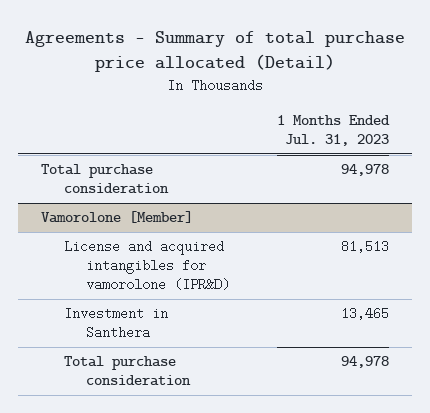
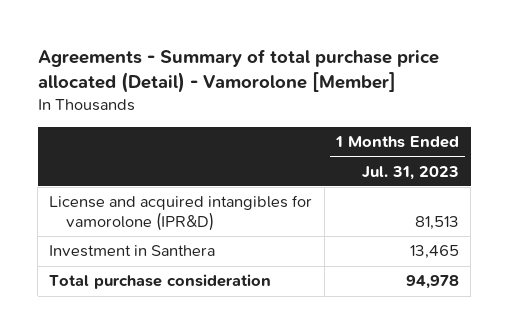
[24,30,405,72] Agreements - Summary of total purchase price allocated (Detail) -> [37,48,439,94] Agreements - Summary of total purchase price allocated (Detail) - Vamorolone [Member]
[41,164,169,195] Total purchase consideration -> none
[41,211,194,224] Vamorolone [Member] -> none

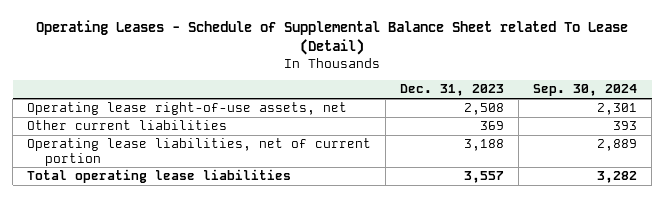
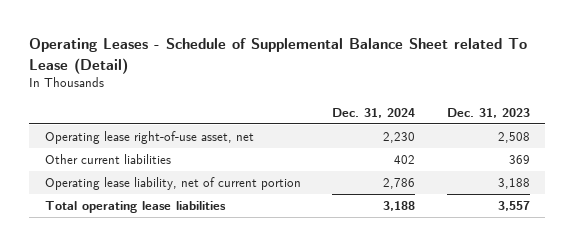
[533,84,638,97] Sep. 30, 2024 -> none
none -> [332,107,416,118] Dec. 31, 2024
[27,102,348,116] Operating lease right-of-use assets, net -> [44,131,254,145] Operating lease right-of-use asset, net
[27,138,372,166] Operating lease liabilities, net of current portion -> [44,177,301,191] Operating lease liability, net of current portion

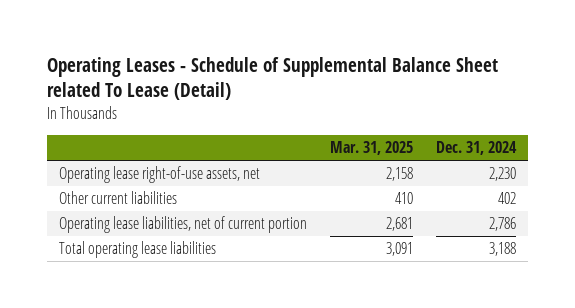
[446,107,530,118] Dec. 31, 2023 -> none
none -> [329,141,413,156] Mar. 31, 2025
[44,131,254,145] Operating lease right-of-use asset, net -> [58,166,260,184] Operating lease right-of-use assets, net
[44,177,301,191] Operating lease liability, net of current portion -> [58,216,307,234] Operating lease liabilities, net of current portion

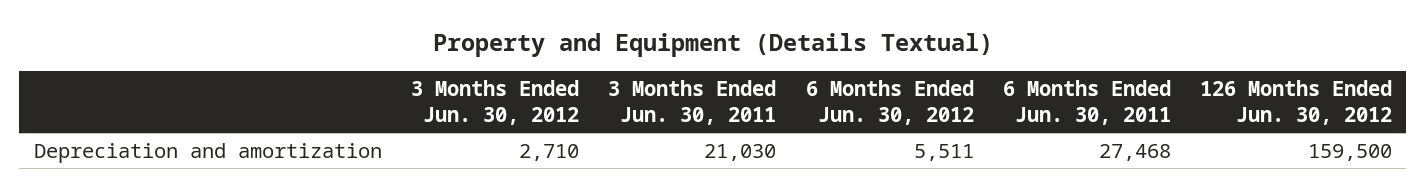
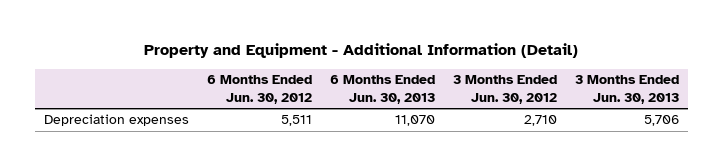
[432,33,993,58] Property and Equipment (Details Textual) -> [144,43,579,59] Property and Equipment - Additional Information (Detail)
[608,80,777,125] 3 Months Ended Jun. 30, 2011 -> none
[1002,80,1171,125] 6 Months Ended Jun. 30, 2011 -> none
[1199,80,1392,125] 126 Months Ended Jun. 30, 2012 -> none
none -> [329,75,435,104] 6 Months Ended Jun. 30, 2013
none -> [575,75,680,104] 3 Months Ended Jun. 30, 2013
[34,142,383,163] Depreciation and amortization -> [43,114,189,127] Depreciation expenses

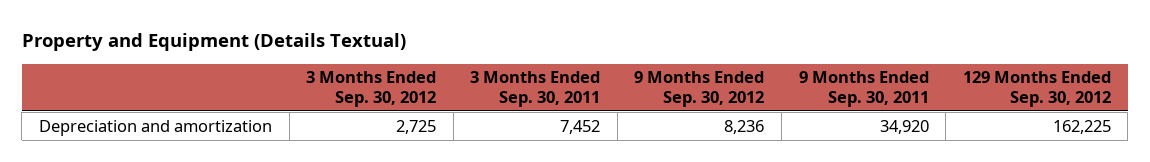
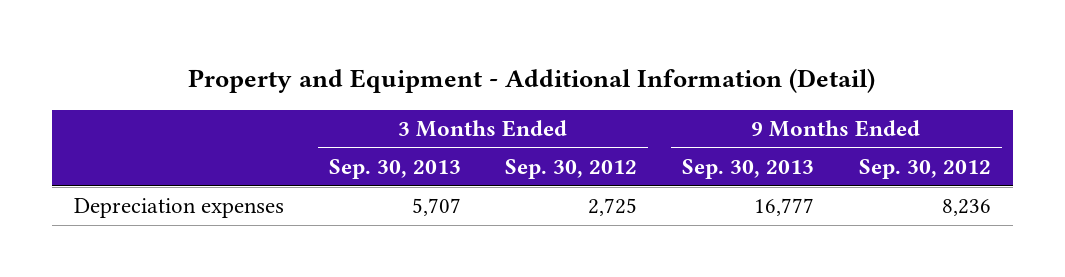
[21,33,406,52] Property and Equipment (Details Textual) -> [188,68,876,94] Property and Equipment - Additional Information (Detail)
[470,71,601,107] 3 Months Ended Sep. 30, 2011 -> none
[798,71,929,107] 9 Months Ended Sep. 30, 2011 -> none
[962,71,1111,107] 129 Months Ended Sep. 30, 2012 -> none
none -> [328,159,461,180] Sep. 30, 2013
none -> [681,159,814,180] Sep. 30, 2013
[38,119,272,136] Depreciation and amortization -> [74,198,285,219] Depreciation expenses

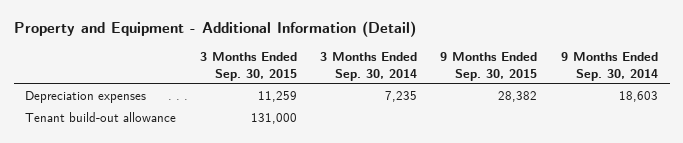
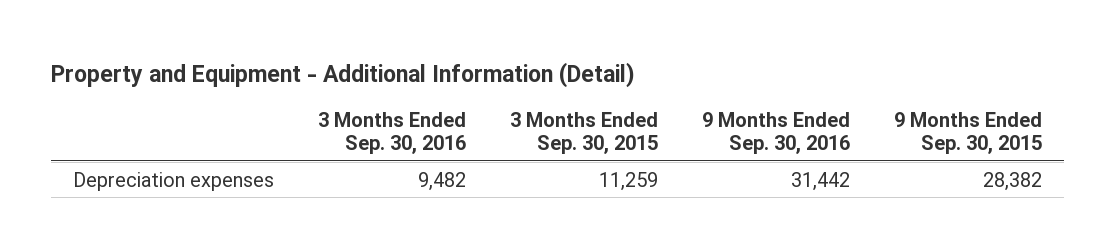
[320,52,418,81] 3 Months Ended Sep. 30, 2014 -> none
[560,52,658,81] 9 Months Ended Sep. 30, 2014 -> none
none -> [318,112,467,155] 3 Months Ended Sep. 30, 2016
none -> [702,112,851,155] 9 Months Ended Sep. 30, 2016
[25,112,177,123] Tenant build-out allowance -> none

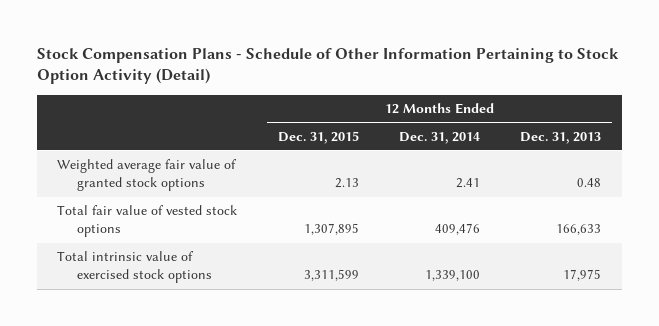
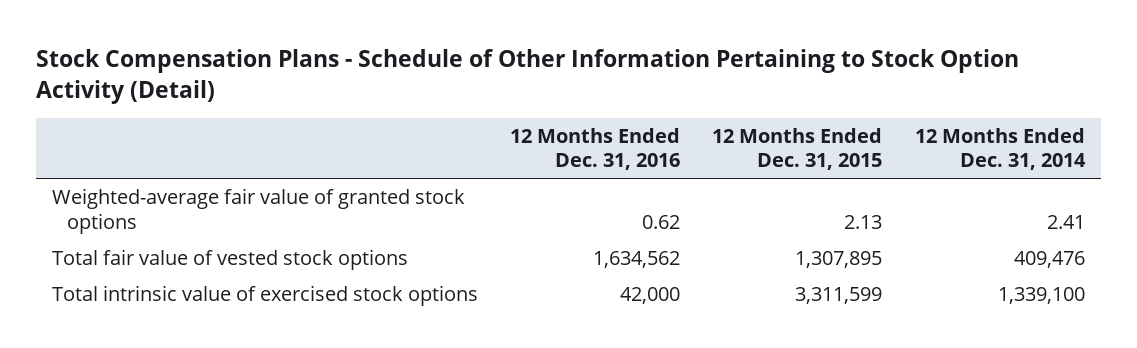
[520,131,602,144] Dec. 31, 2013 -> none
none -> [510,127,681,171] 12 Months Ended Dec. 31, 2016
[57,159,238,192] Weighted average fair value of granted stock options -> [51,187,465,234] Weighted-average fair value of granted stock options

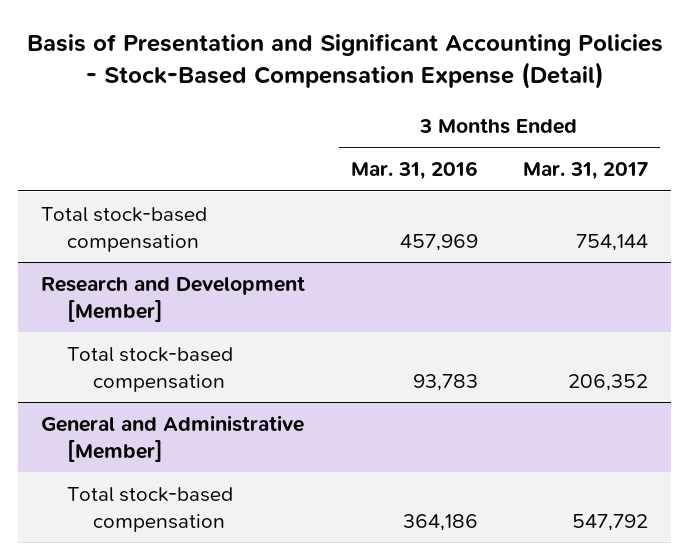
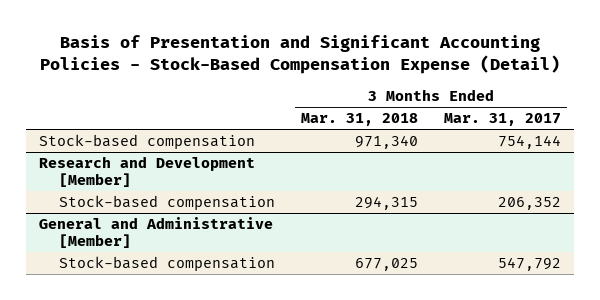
[350,161,478,181] Mar. 31, 2016 -> none
none -> [301,113,419,127] Mar. 31, 2018
[41,206,208,252] Total stock-based compensation -> [38,134,255,150] Stock-based compensation
[67,346,234,392] Total stock-based compensation -> [59,195,276,211] Stock-based compensation
[67,486,234,532] Total stock-based compensation -> [59,256,276,272] Stock-based compensation

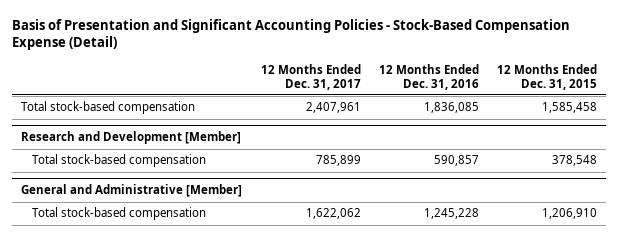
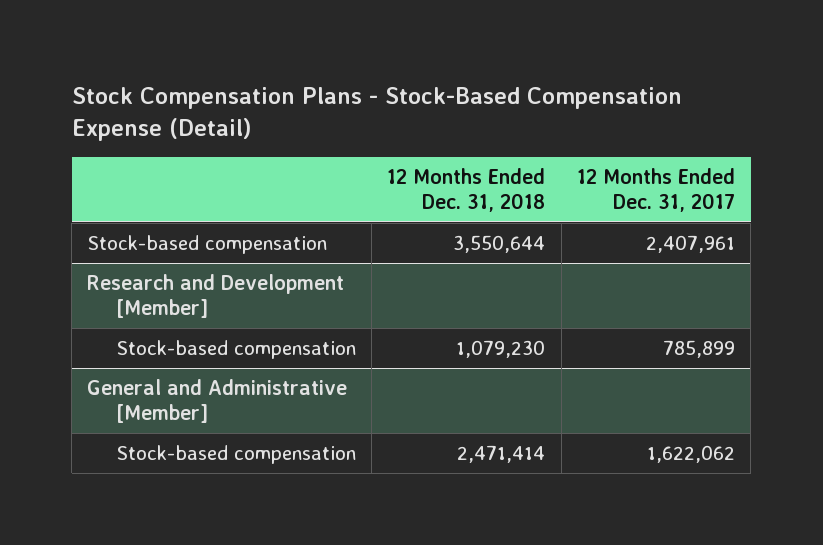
[12,18,571,51] Basis of Presentation and Significant Accounting Policies - Stock-Based Compensation Expense (Detail) -> [71,86,682,142] Stock Compensation Plans - Stock-Based Compensation Expense (Detail)
[378,63,479,90] 12 Months Ended Dec. 31, 2016 -> none
[497,63,598,90] 12 Months Ended Dec. 31, 2015 -> none
none -> [387,167,546,213] 12 Months Ended Dec. 31, 2018
[21,101,196,115] Total stock-based compensation -> [87,234,328,254] Stock-based compensation
[32,154,207,168] Total stock-based compensation -> [115,339,356,359] Stock-based compensation
[32,207,207,221] Total stock-based compensation -> [115,444,356,464] Stock-based compensation

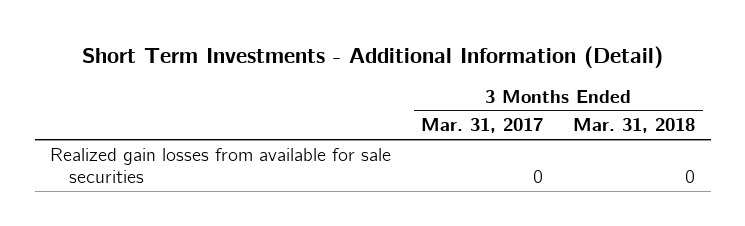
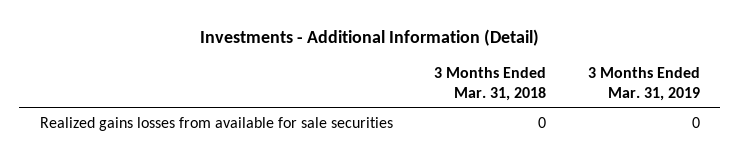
[81,46,663,69] Short Term Investments - Additional Information (Detail) -> [199,29,539,47] Investments - Additional Information (Detail)
[421,118,544,134] Mar. 31, 2017 -> none
none -> [587,67,700,101] 3 Months Ended Mar. 31, 2019
[49,147,391,183] Realized gain losses from available for sale securities -> [39,116,393,131] Realized gains losses from available for sale securities

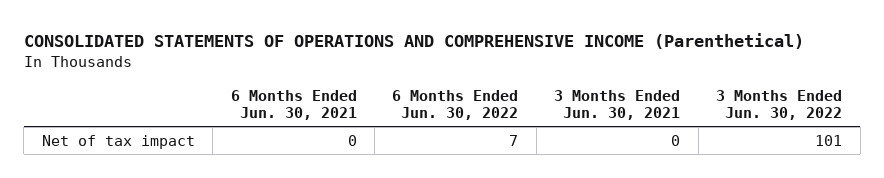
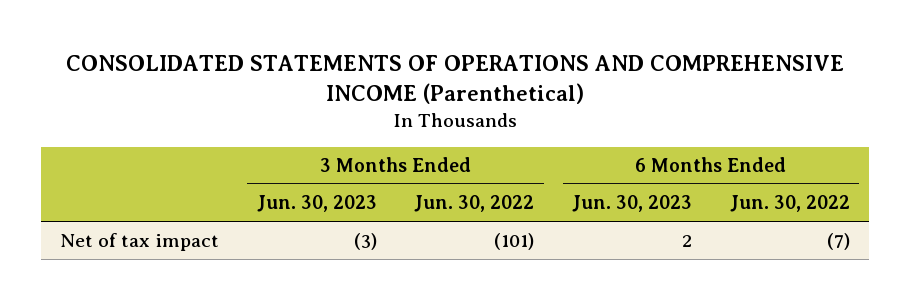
[230,89,357,120] 6 Months Ended Jun. 30, 2021 -> none
[554,89,681,120] 3 Months Ended Jun. 30, 2021 -> none
none -> [256,195,377,213] Jun. 30, 2023
none -> [572,195,693,213] Jun. 30, 2023
[509,134,519,146] 7 -> [826,233,850,251] (7)
[815,134,843,146] 101 -> [494,233,535,251] (101)

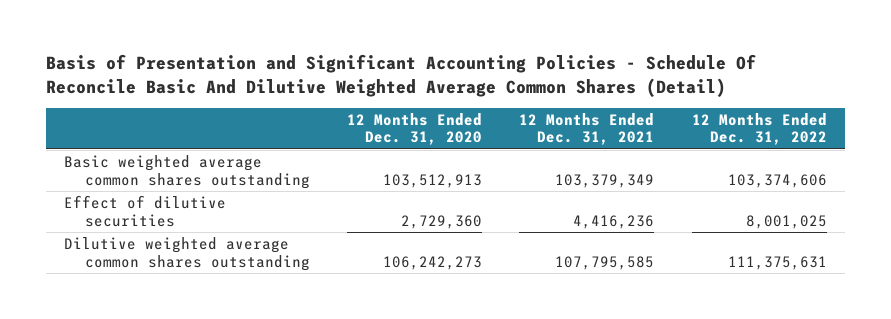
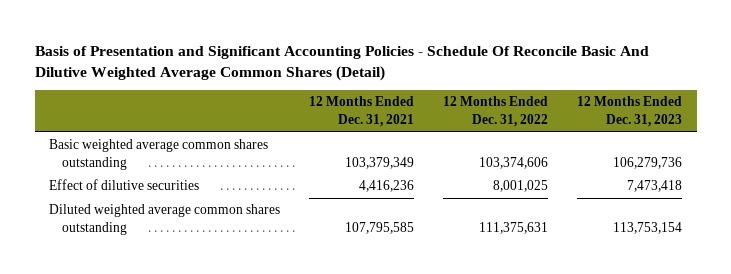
[347,112,483,146] 12 Months Ended Dec. 31, 2020 -> none
none -> [577,96,683,128] 12 Months Ended Dec. 31, 2023
[64,236,311,271] Dilutive weighted average common shares outstanding -> [49,204,281,235] Diluted weighted average common shares outstanding

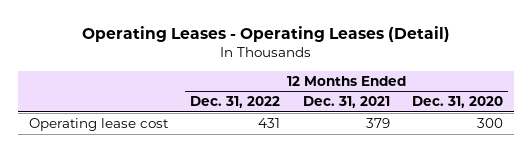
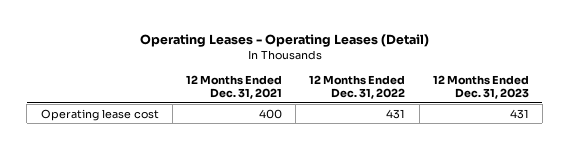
[411,96,503,109] Dec. 31, 2020 -> none
none -> [432,74,529,100] 12 Months Ended Dec. 31, 2023
[365,117,390,128] 379 -> [259,108,283,119] 400

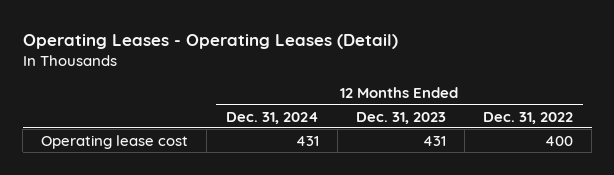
[186,74,283,100] 12 Months Ended Dec. 31, 2021 -> none
none -> [225,111,319,124] Dec. 31, 2024
[386,108,406,119] 431 -> [545,136,574,147] 400

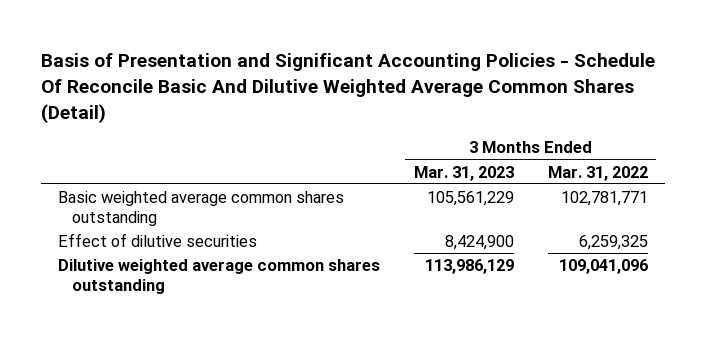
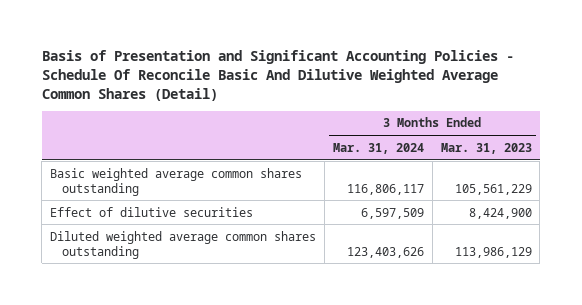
[547,165,648,181] Mar. 31, 2022 -> none
none -> [332,142,424,154] Mar. 31, 2024
[57,259,380,294] Dilutive weighted average common shares outstanding -> [50,230,317,259] Diluted weighted average common shares outstanding

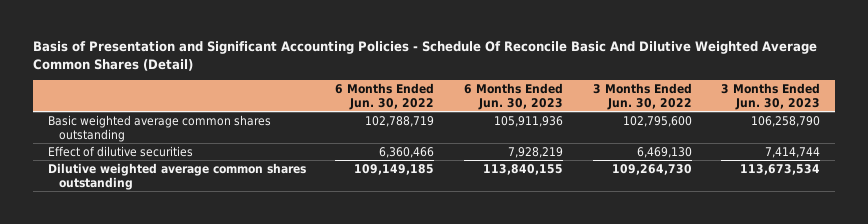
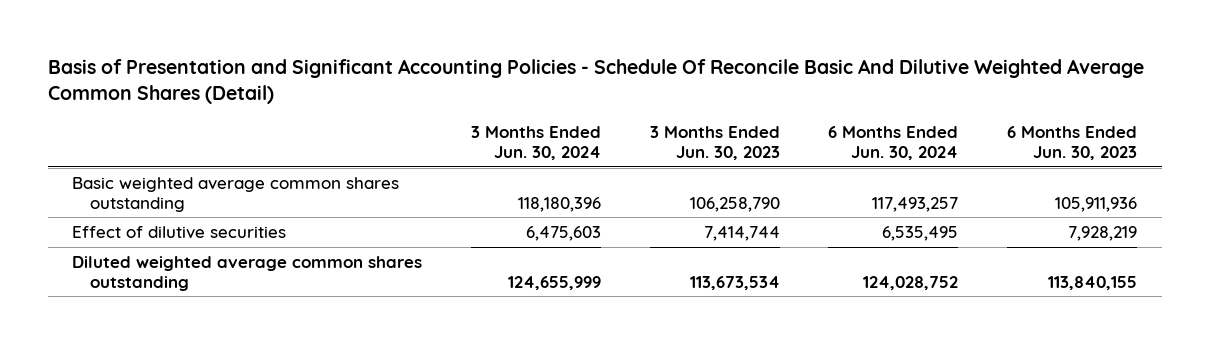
[335,82,435,110] 6 Months Ended Jun. 30, 2022 -> none
[592,82,692,110] 3 Months Ended Jun. 30, 2022 -> none
none -> [470,126,601,161] 3 Months Ended Jun. 30, 2024
none -> [828,126,959,161] 6 Months Ended Jun. 30, 2024
[47,162,306,190] Dilutive weighted average common shares outstanding -> [71,255,422,291] Diluted weighted average common shares outstanding

